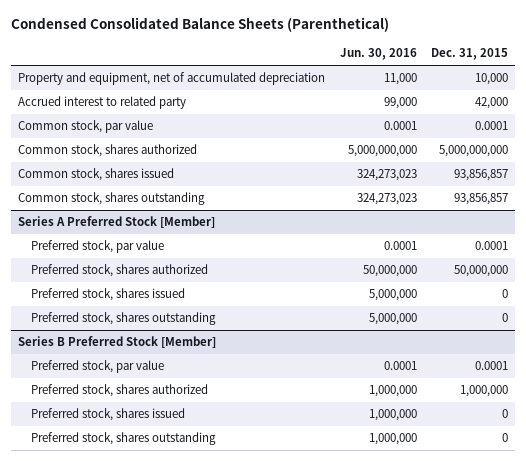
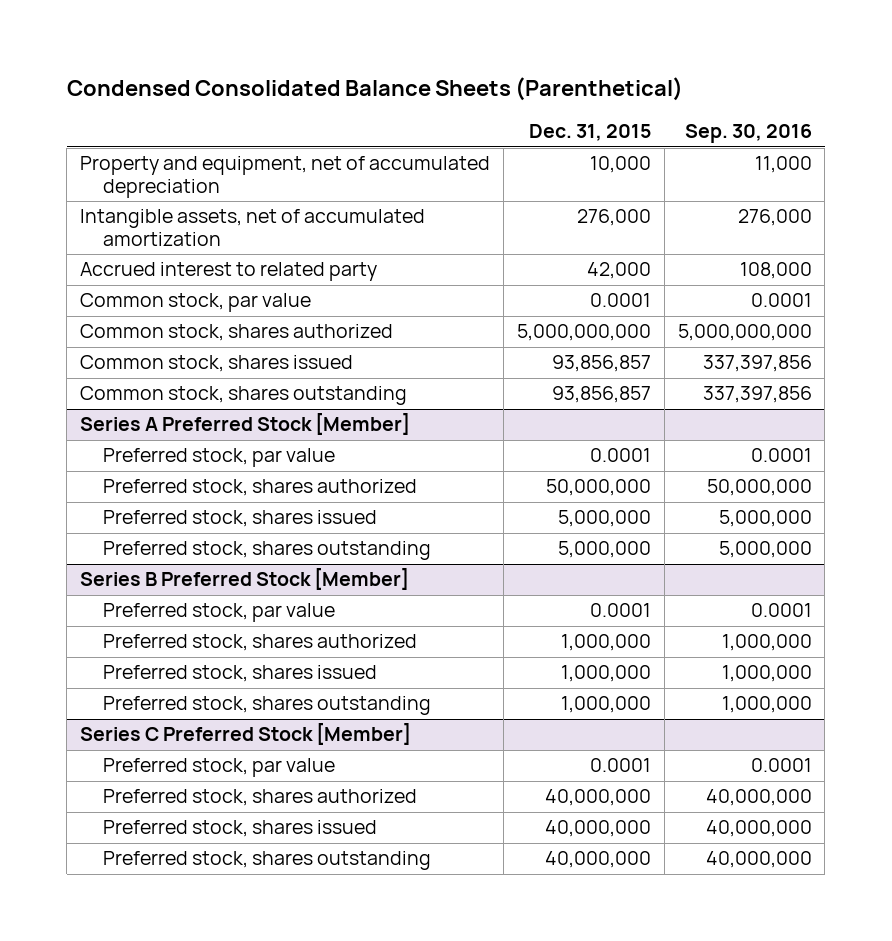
[339,48,417,61] Jun. 30, 2016 -> none
none -> [684,124,812,144] Sep. 30, 2016
none -> [79,209,425,247] Intangible assets, net of accumulated amortization
[502,289,509,299] 0 -> [557,510,651,528] 5,000,000
[502,313,509,323] 0 -> [557,541,651,559] 5,000,000
[502,409,509,419] 0 -> [560,665,651,683] 1,000,000
[502,433,509,443] 0 -> [560,696,651,714] 1,000,000
none -> [79,723,411,746] Series C Preferred Stock [Member]
none -> [102,758,335,778] Preferred stock, par value
none -> [102,789,417,807] Preferred stock, shares authorized
none -> [102,820,377,838] Preferred stock, shares issued
none -> [102,851,431,871] Preferred stock, shares outstanding

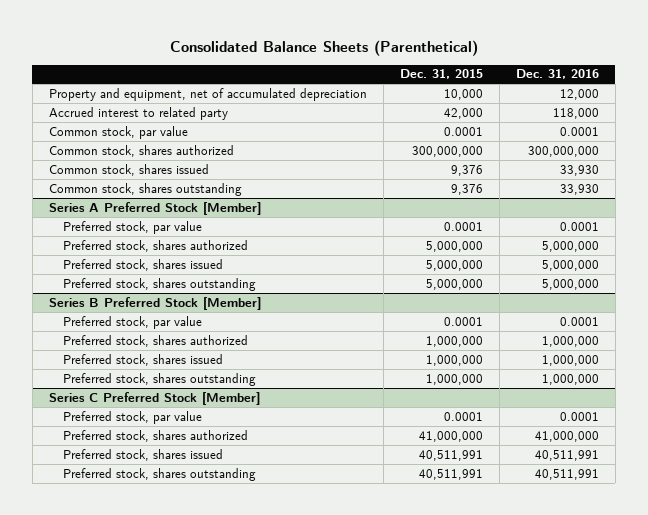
[66,77,683,102] Condensed Consolidated Balance Sheets (Parenthetical) -> [169,39,478,56] Consolidated Balance Sheets (Parenthetical)
[684,124,812,144] Sep. 30, 2016 -> none
none -> [515,69,599,80] Dec. 31, 2016
[79,209,425,247] Intangible assets, net of accumulated amortization -> none
[516,324,651,342] 5,000,000,000 -> [411,145,483,157] 300,000,000
[551,355,651,373] 93,856,857 -> [450,164,483,176] 9,376
[551,386,651,404] 93,856,857 -> [450,183,483,195] 9,376
[545,479,651,497] 50,000,000 -> [425,240,483,252] 5,000,000
[544,789,651,807] 40,000,000 -> [418,430,483,442] 41,000,000
[544,820,651,838] 40,000,000 -> [418,449,483,461] 40,511,991
[544,851,651,869] 40,000,000 -> [418,468,483,480] 40,511,991

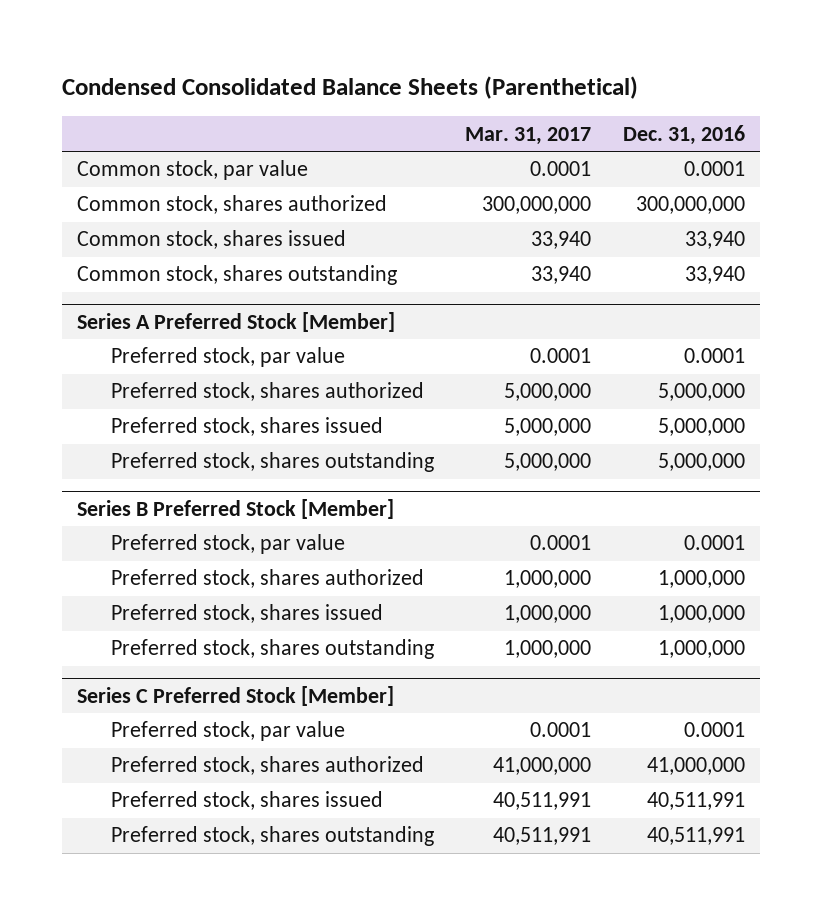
[169,39,478,56] Consolidated Balance Sheets (Parenthetical) -> [61,75,638,99] Condensed Consolidated Balance Sheets (Parenthetical)
[399,69,483,80] Dec. 31, 2015 -> none
none -> [465,126,592,145] Mar. 31, 2017
[48,87,367,101] Property and equipment, net of accumulated depreciation -> none
[48,106,228,120] Accrued interest to related party -> none
[559,164,599,176] 33,930 -> [684,231,745,250] 33,940
[559,183,599,195] 33,930 -> [684,266,745,285] 33,940

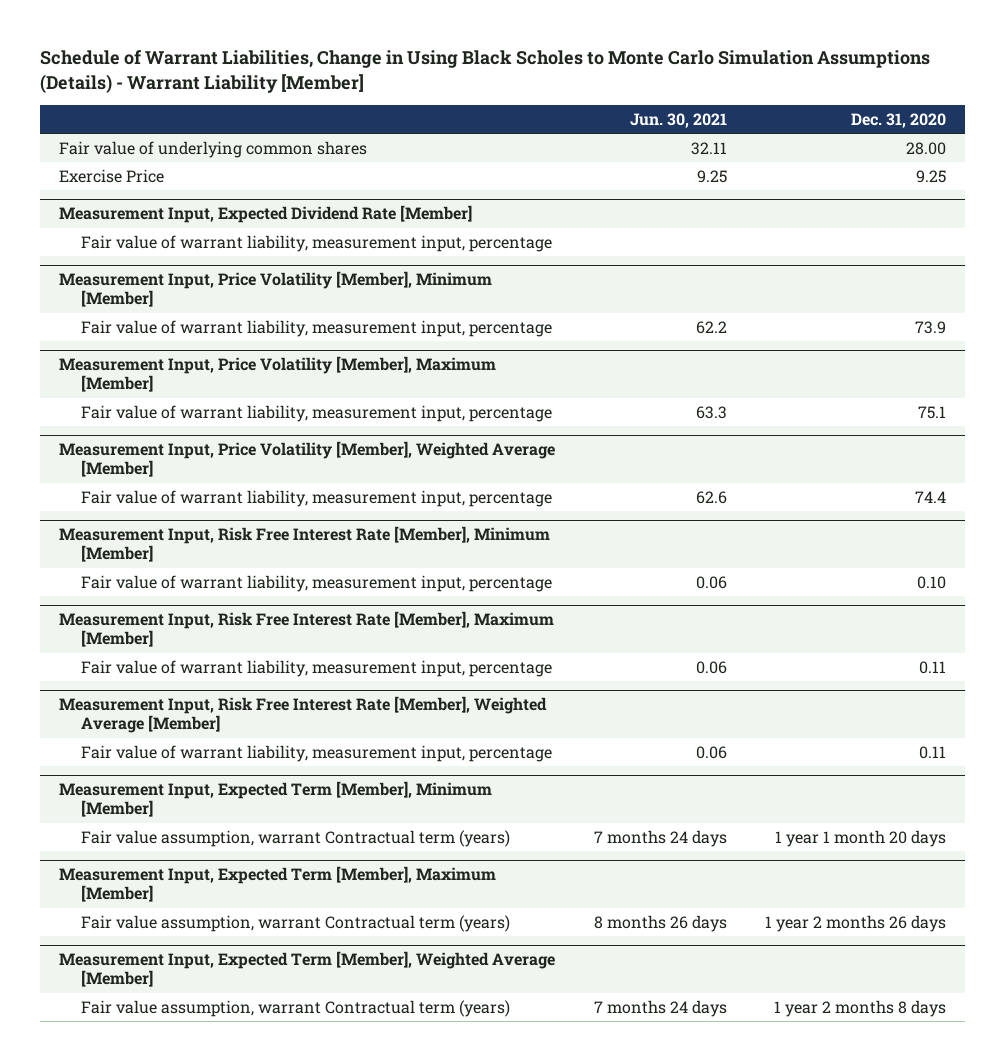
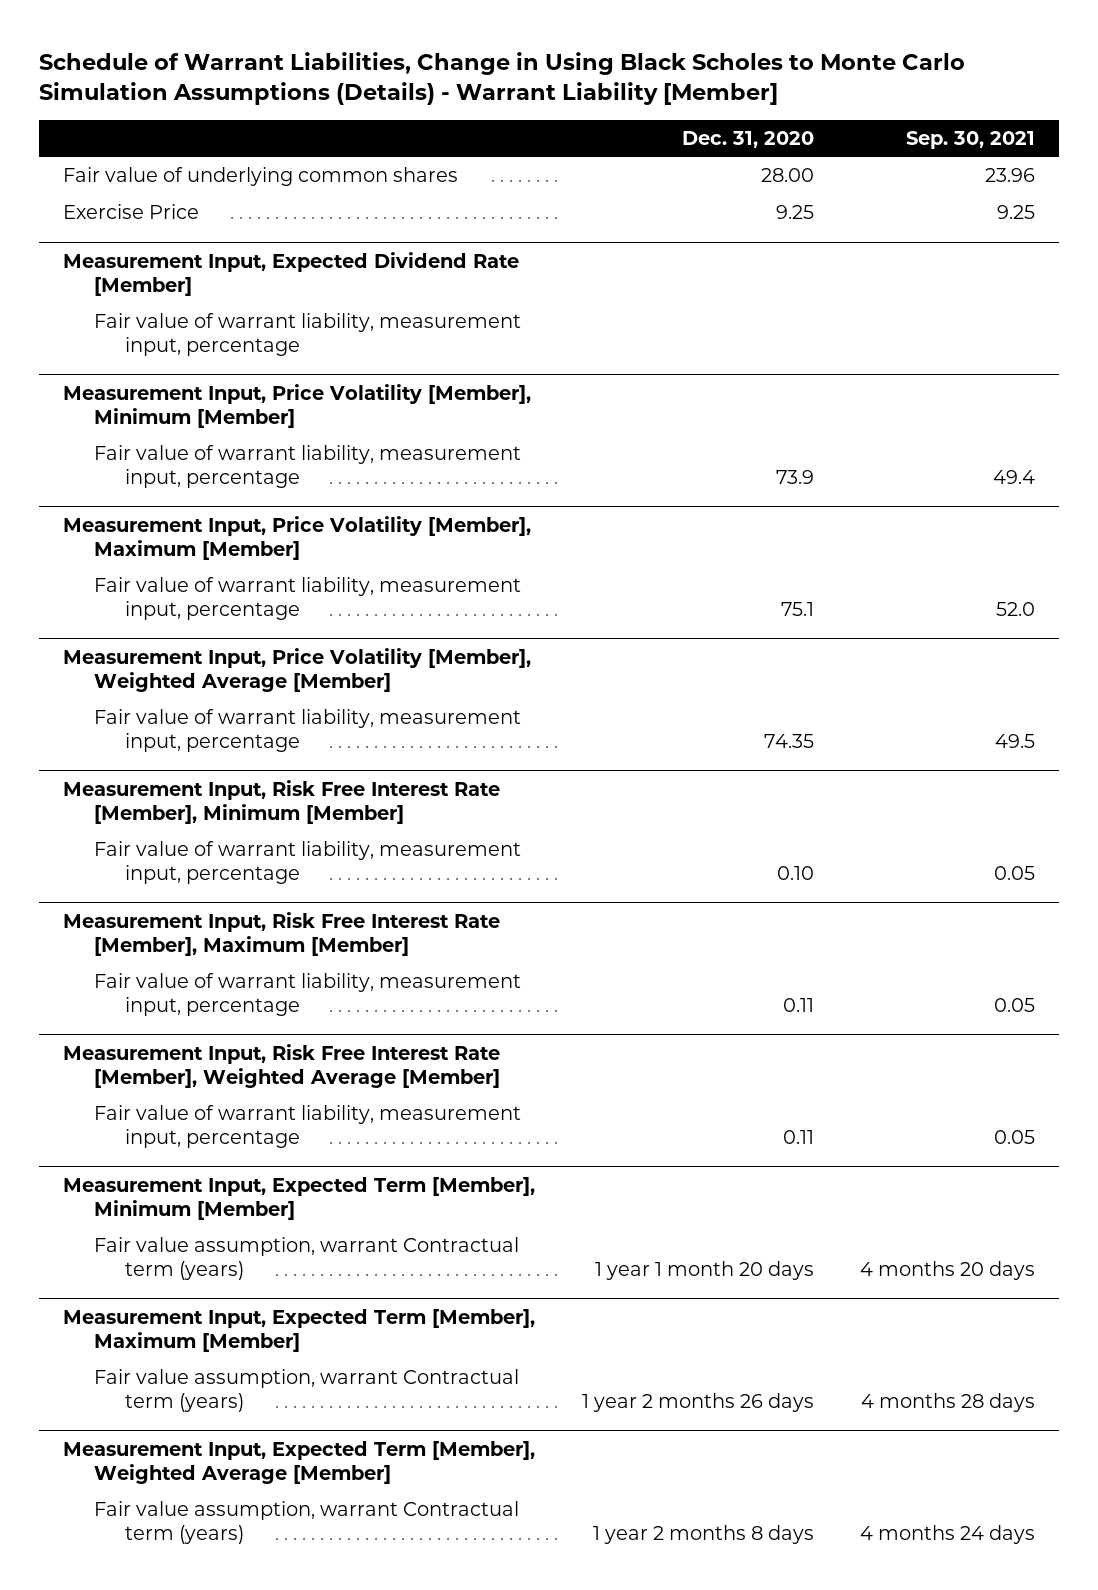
[629,112,727,128] Jun. 30, 2021 -> none
none -> [906,130,1036,149] Sep. 30, 2021
[914,490,946,503] 74.4 -> [763,733,814,748] 74.35

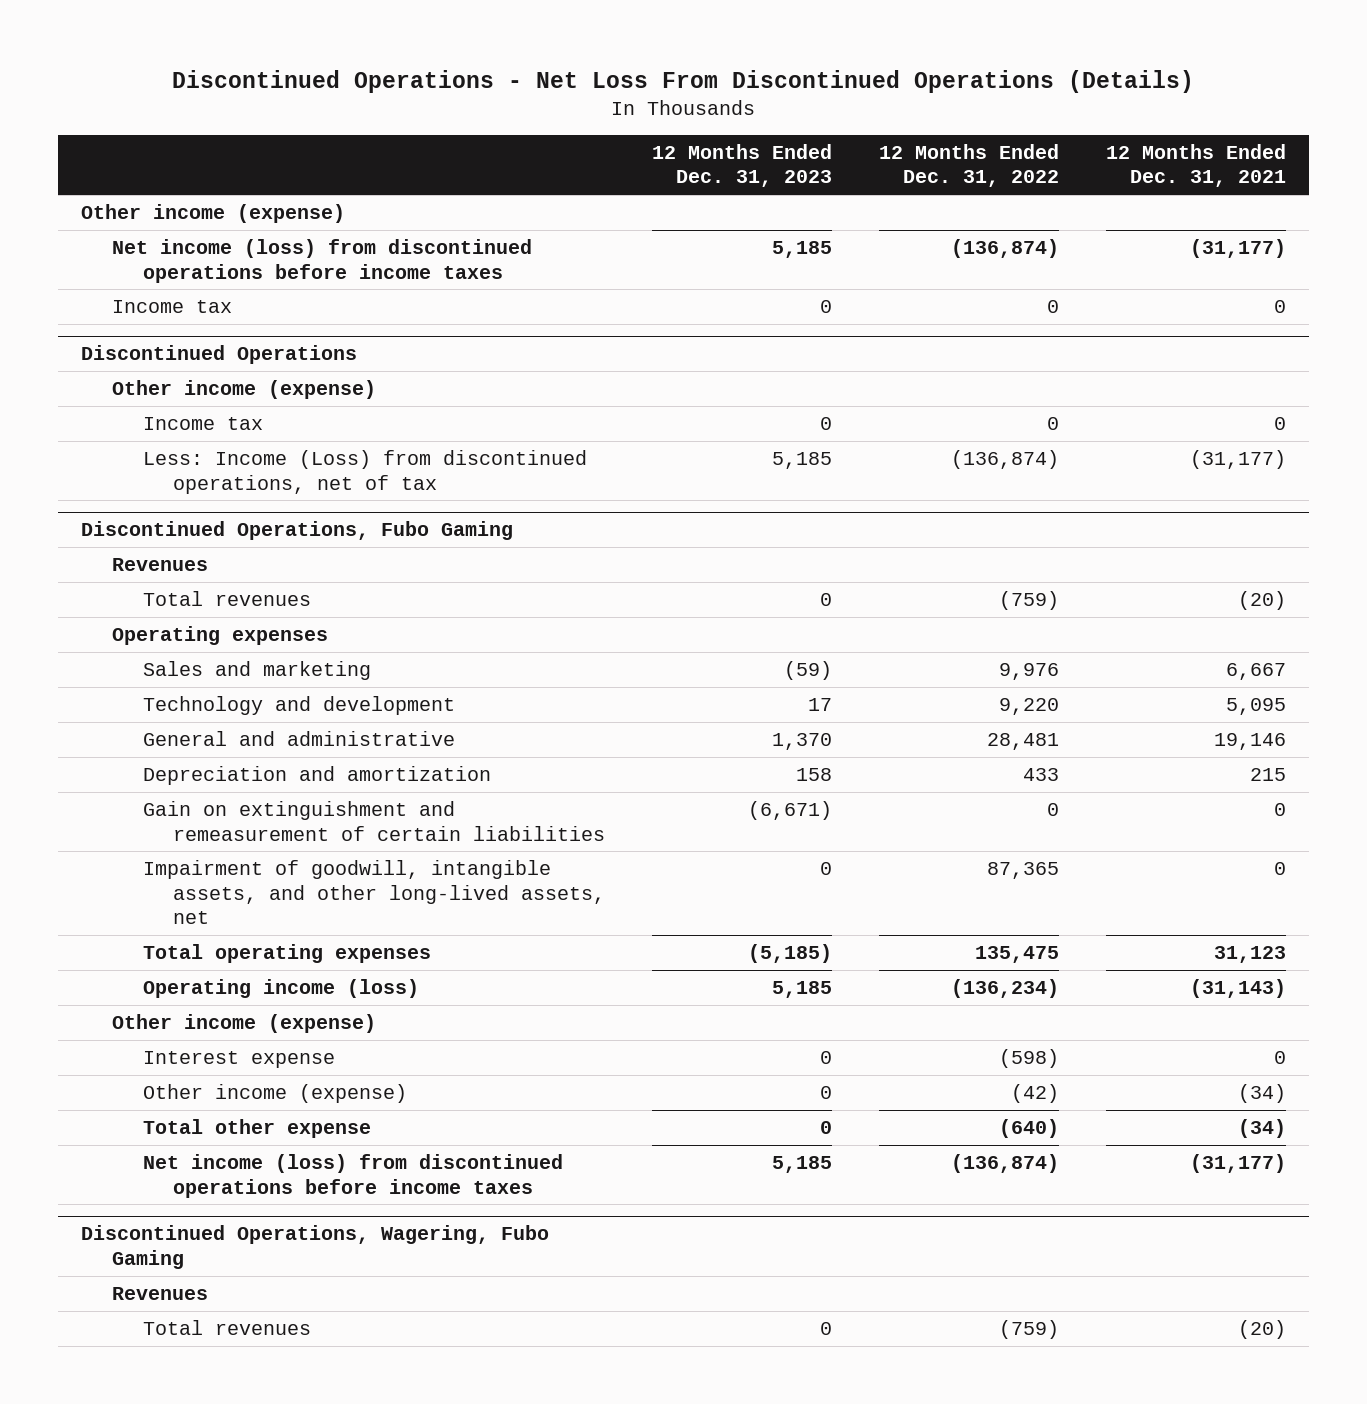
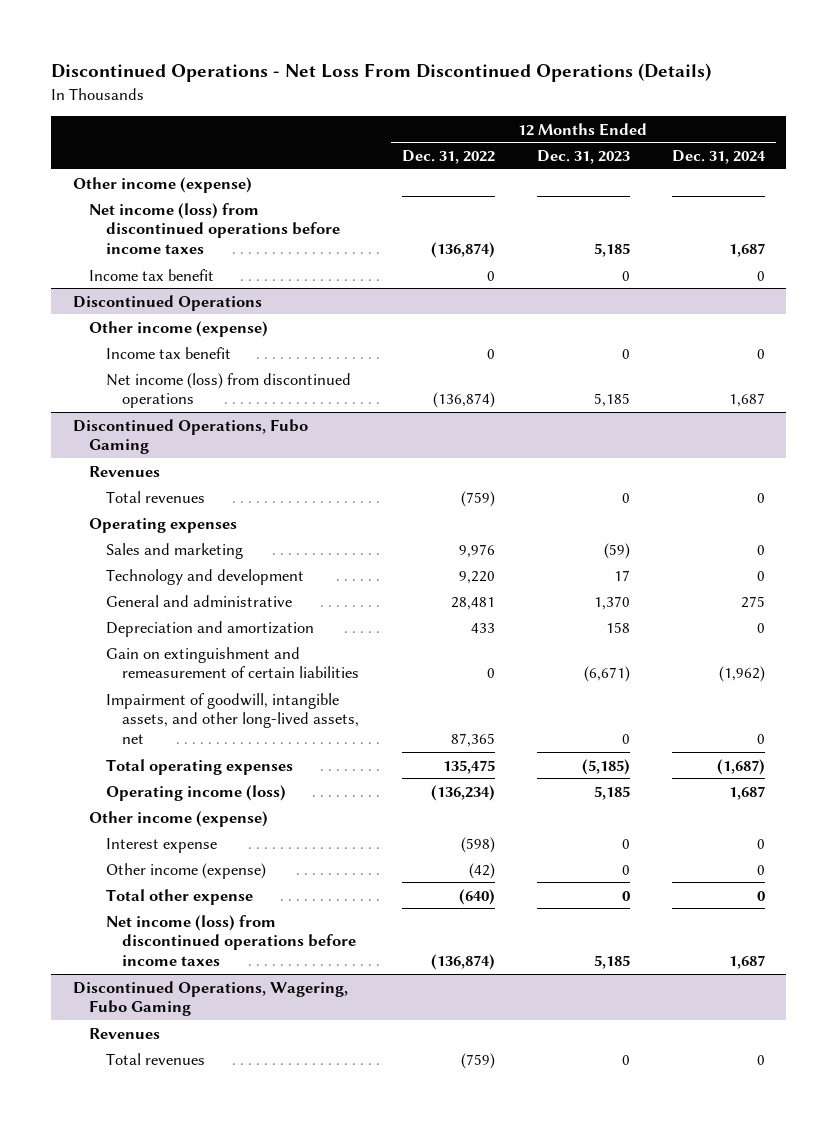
[1105,143,1286,188] 12 Months Ended Dec. 31, 2021 -> none
none -> [672,150,767,165] Dec. 31, 2024
[111,299,232,313] Income tax -> [89,268,215,281] Income tax benefit
[142,416,263,430] Income tax -> [105,346,231,359] Income tax benefit
[142,449,587,494] Less: Income (Loss) from discontinued operations, net of tax -> [105,372,351,409] Net income (loss) from discontinued operations

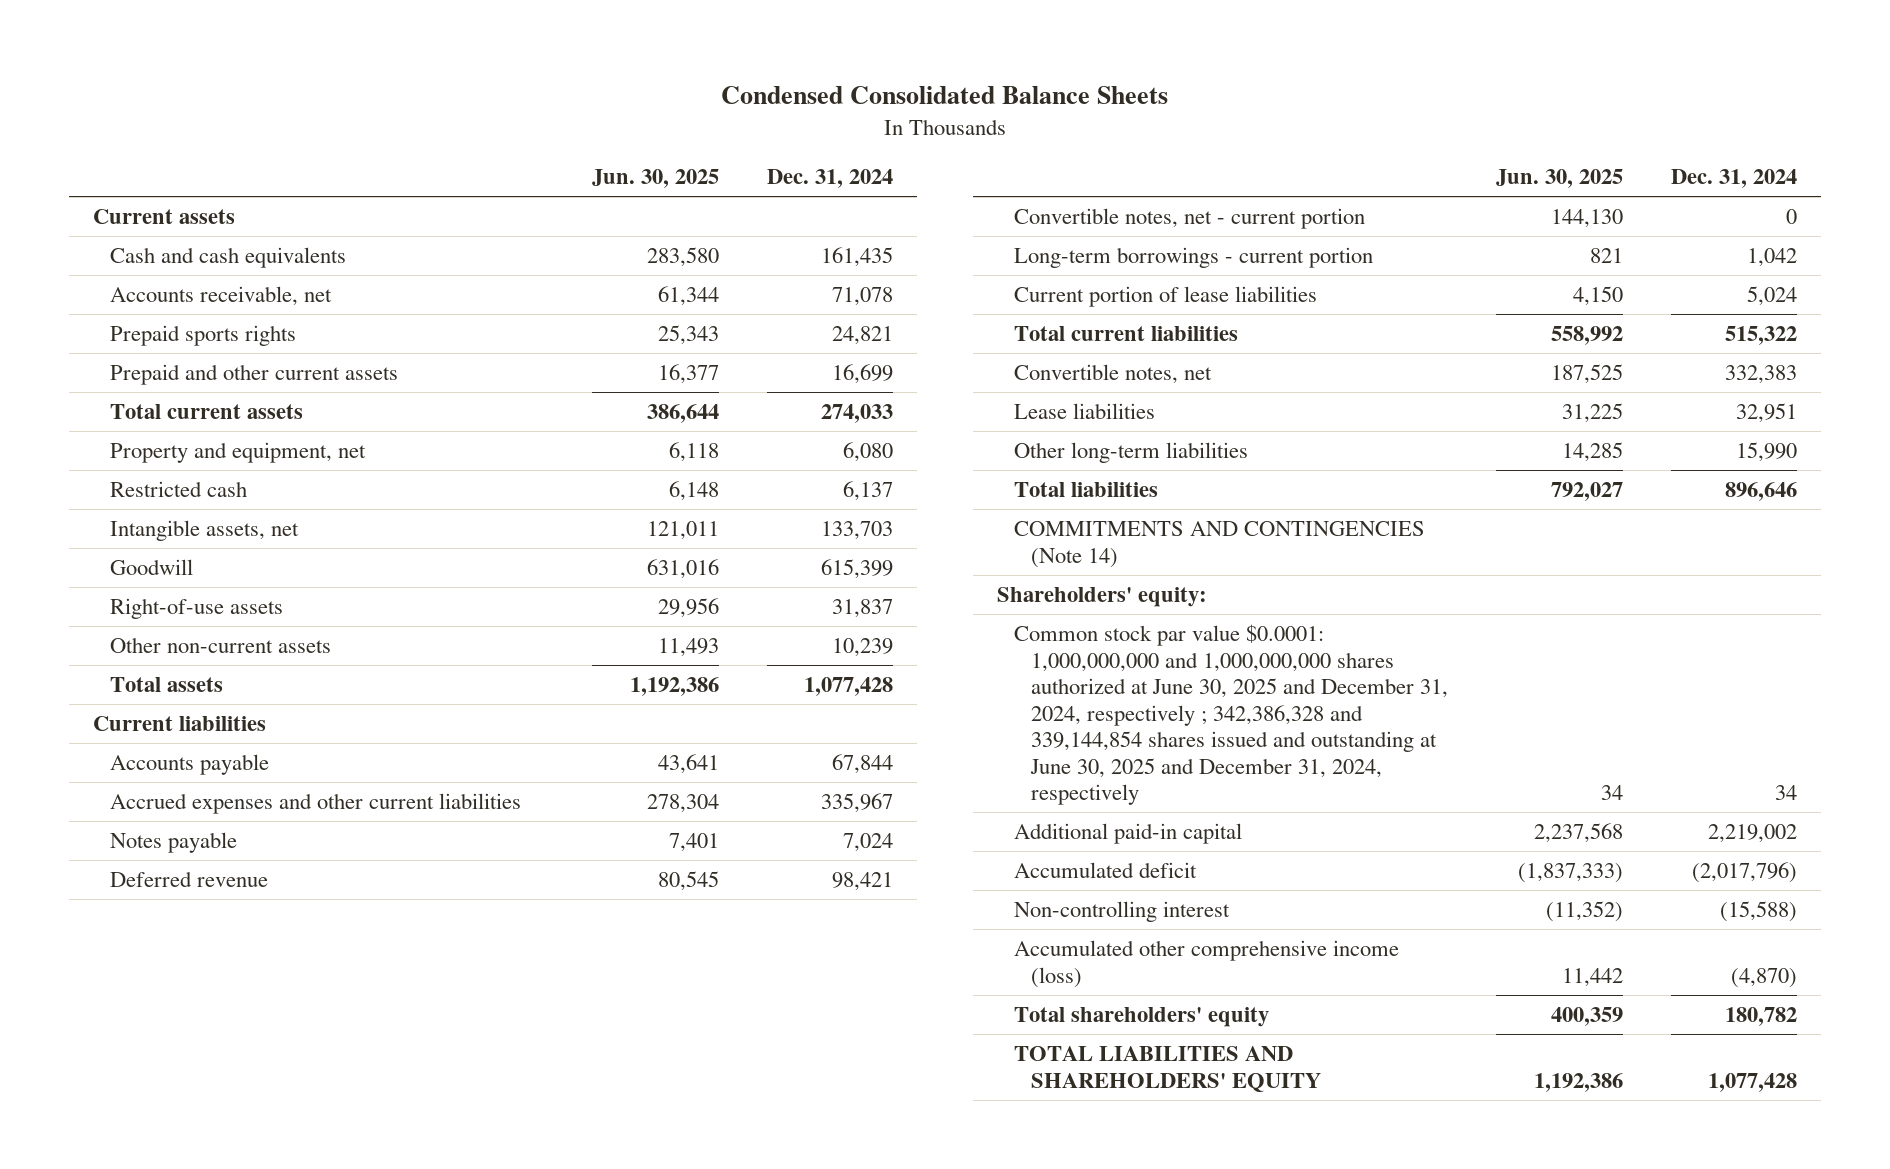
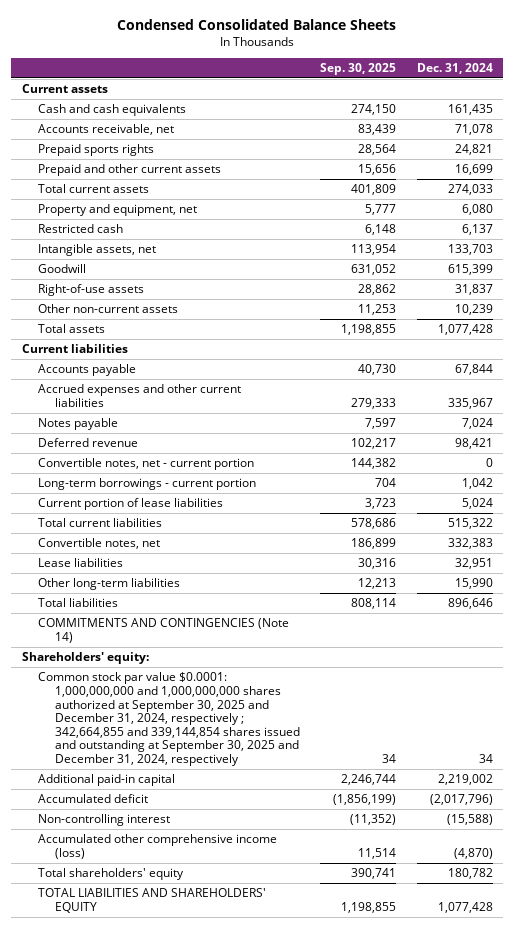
[592,168,720,188] Jun. 30, 2025 -> none
none -> [320,62,397,75] Sep. 30, 2025
[1013,624,1448,806] Common stock par value $0.0001: 1,000,000,000 and 1,000,000,000 shares authorized at June 30, 2025 and December 31, 2024, respectively ; 342,386,328 and 339,144,854 shares issued and outstanding at June 30, 2025 and December 31, 2024, respectively -> [38,672,300,767] Common stock par value $0.0001: 1,000,000,000 and 1,000,000,000 shares authorized at September 30, 2025 and December 31, 2024, respectively ; 342,664,855 and 339,144,854 shares issued and outstanding at September 30, 2025 and December 31, 2024, respectively

